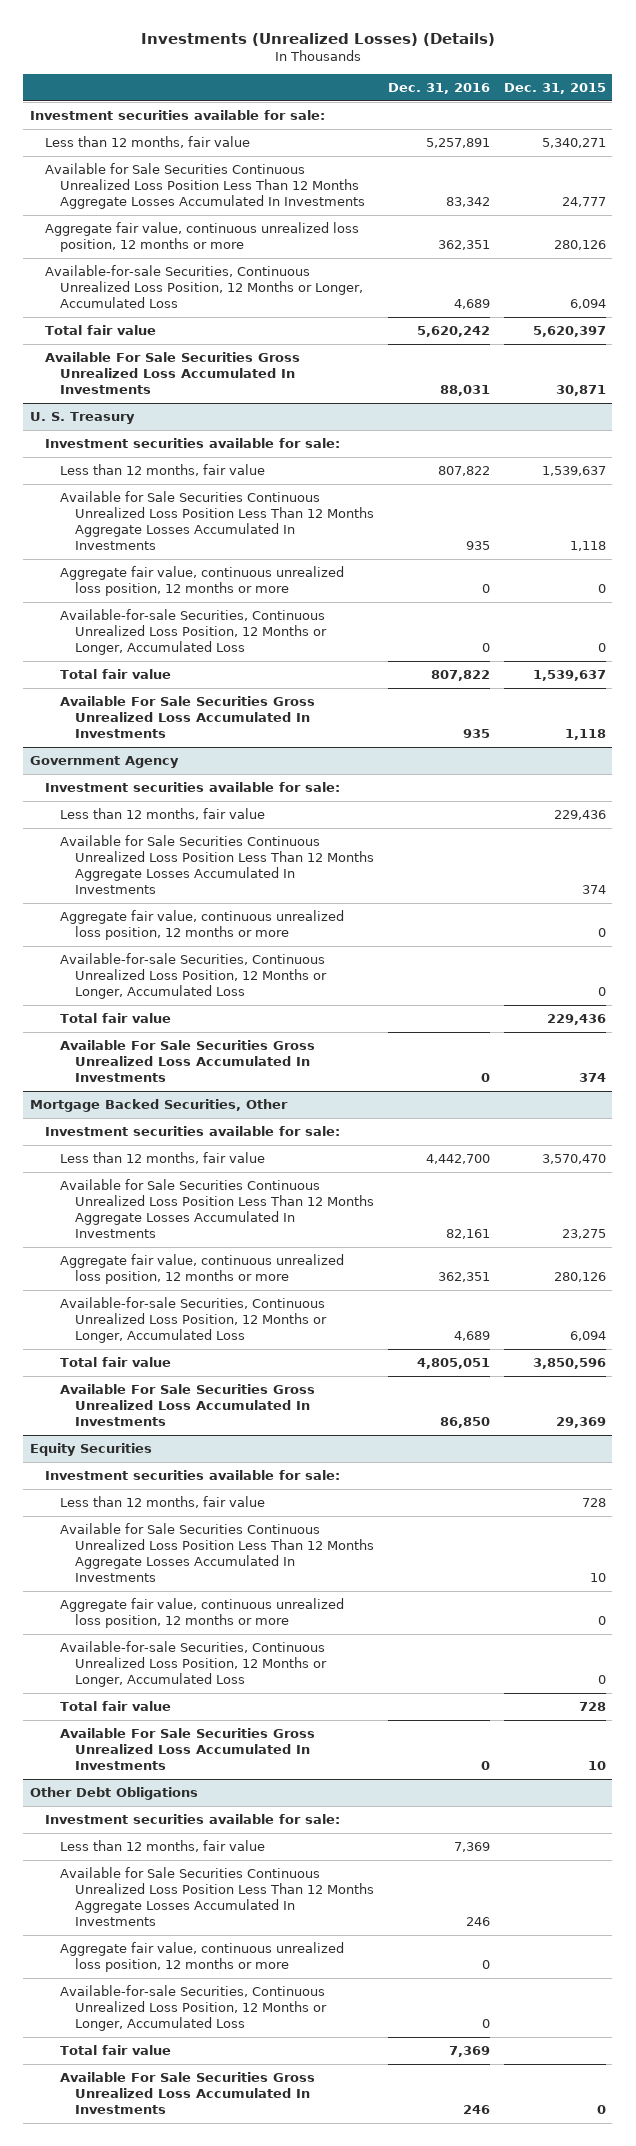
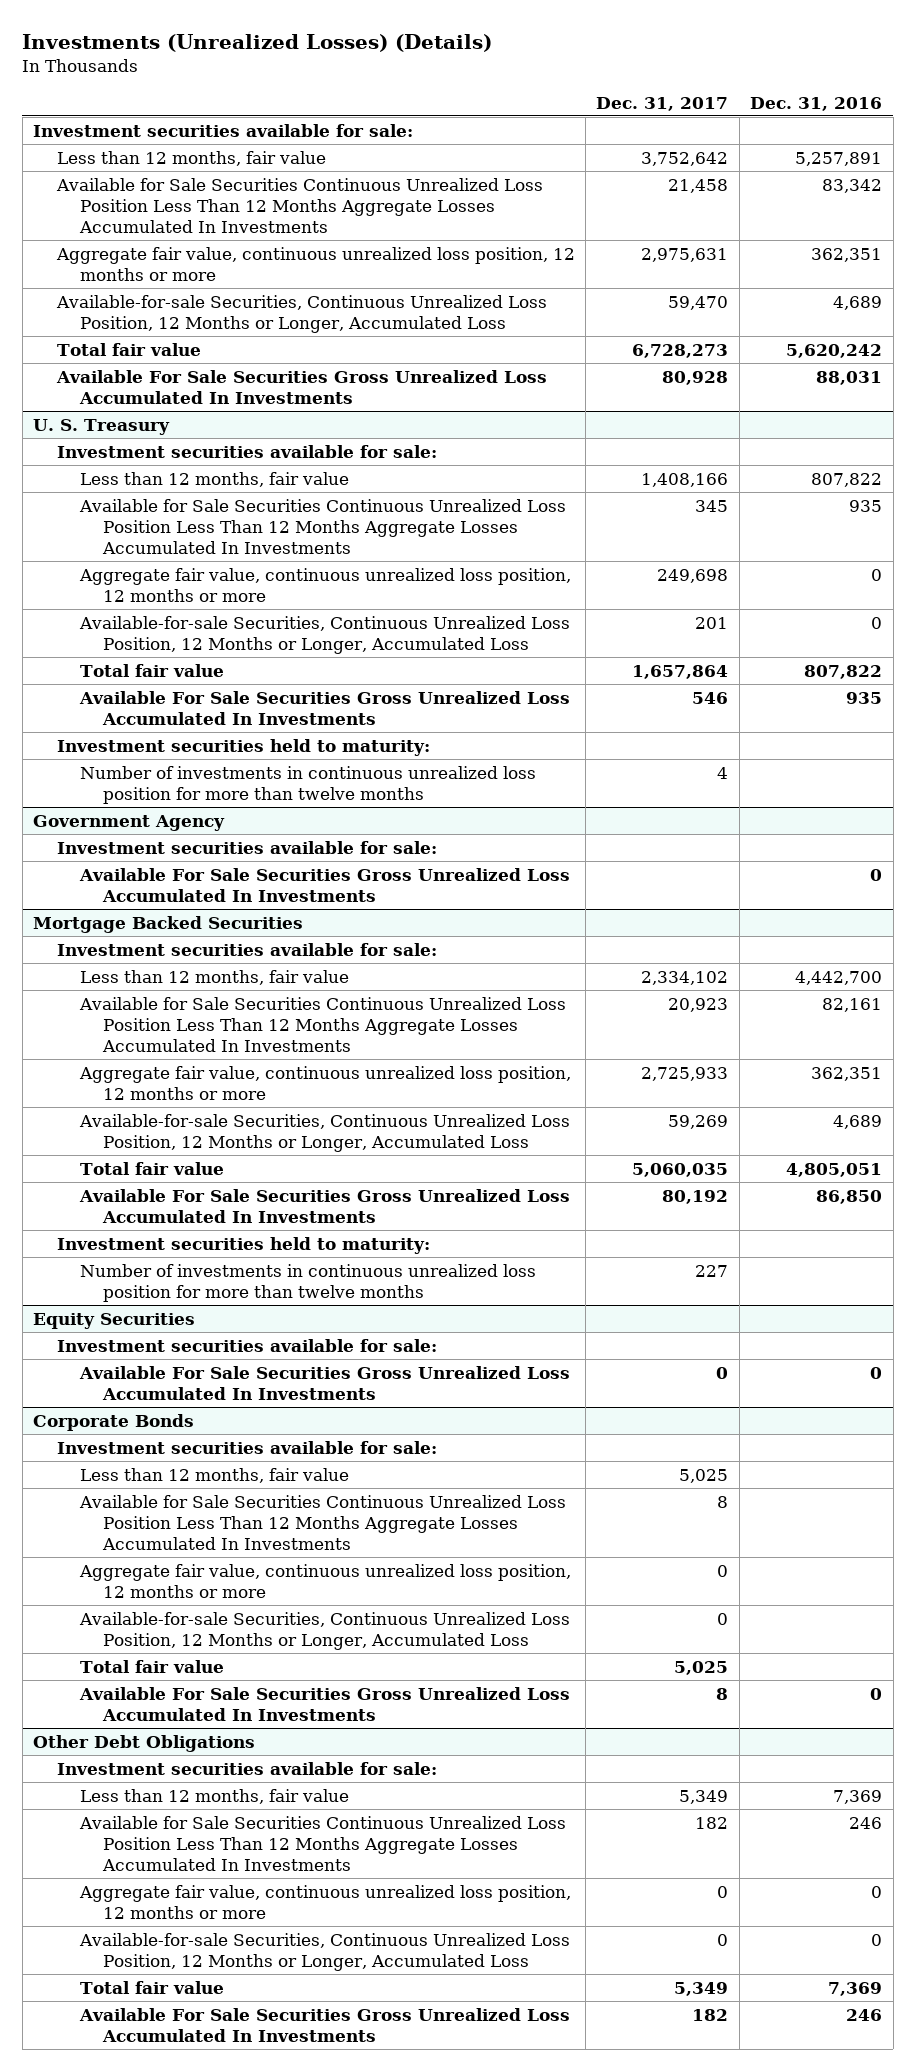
[503,83,606,95] Dec. 31, 2015 -> none
none -> [596,96,729,111] Dec. 31, 2017
none -> [56,738,430,756] Investment securities held to maturity:
none -> [79,765,536,804] Number of investments in continuous unrealized loss position for more than twelve months
[60,807,266,820] Less than 12 months, fair value -> none
[60,834,375,895] Available for Sale Securities Continuous Unrealized Loss Position Less Than 12 Months Aggregate Losses Accumulated In Investments -> none
[60,909,345,941] Aggregate fair value, continuous unrealized loss position, 12 months or more -> none
[60,952,328,1000] Available-for-sale Securities, Continuous Unrealized Loss Position, 12 Months or Longer, Accumulated Loss -> none
[60,1012,172,1023] Total fair value -> none
[30,1098,289,1112] Mortgage Backed Securities, Other -> [33,915,304,933] Mortgage Backed Securities
none -> [56,1236,430,1254] Investment securities held to maturity:
none -> [79,1263,536,1302] Number of investments in continuous unrealized loss position for more than twelve months
none -> [78,1365,570,1400] Available For Sale Securities Gross Unrealized Loss Accumulated In Investments
none -> [33,1413,195,1431] Corporate Bonds
none -> [56,1440,437,1454] Investment securities available for sale:

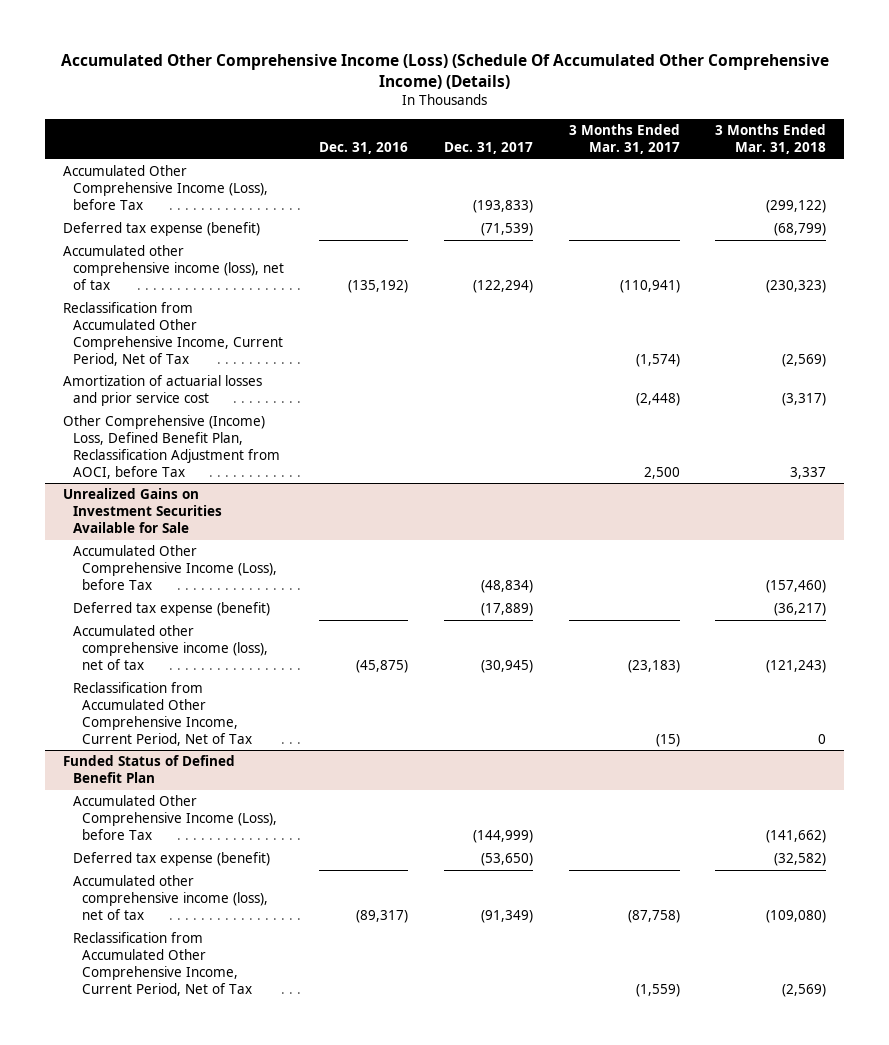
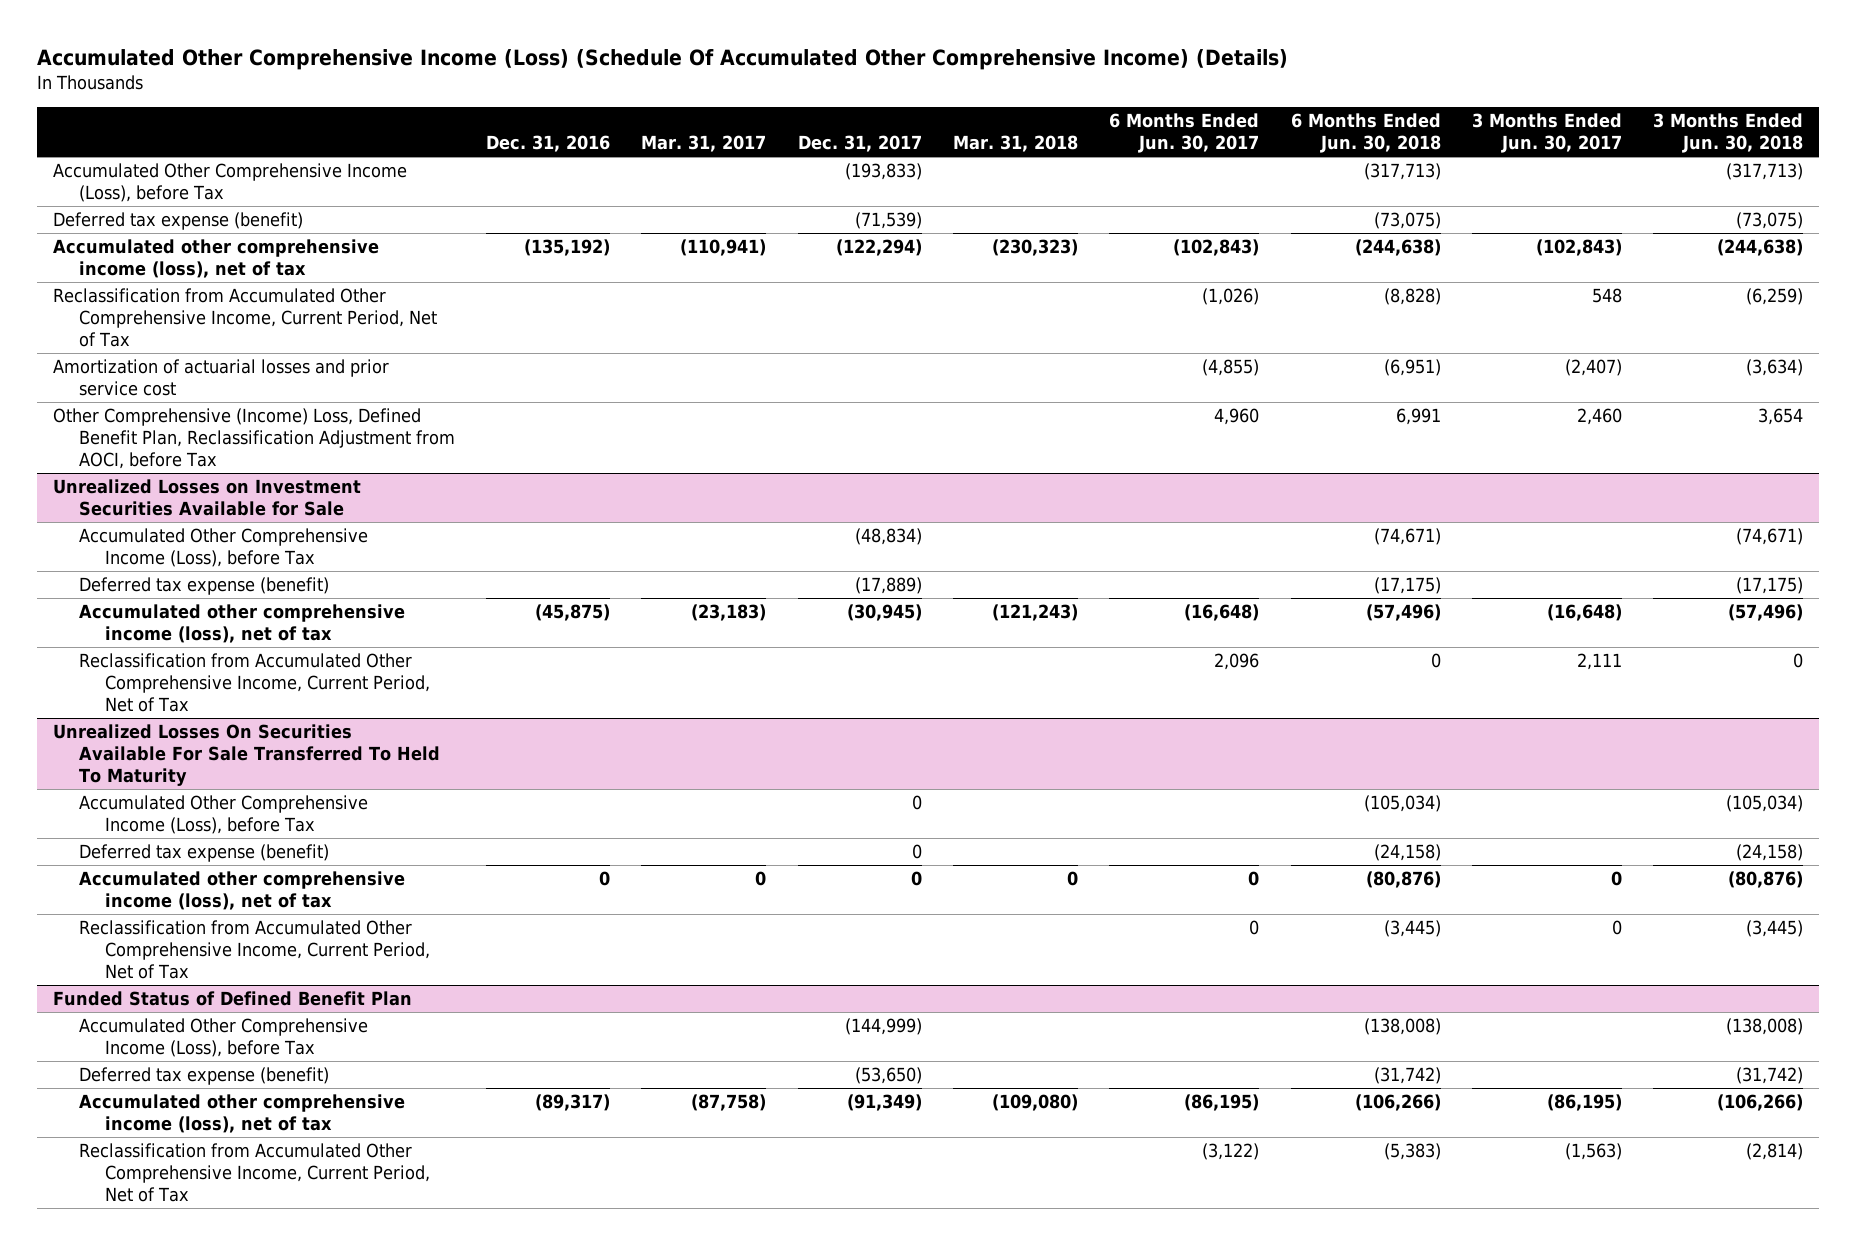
[568,124,680,155] 3 Months Ended Mar. 31, 2017 -> none
[715,124,827,155] 3 Months Ended Mar. 31, 2018 -> none
none -> [641,134,767,152] Mar. 31, 2017
none -> [952,134,1078,152] Mar. 31, 2018
none -> [1109,113,1260,153] 6 Months Ended Jun. 30, 2017
none -> [1290,113,1441,153] 6 Months Ended Jun. 30, 2018
none -> [1471,113,1622,153] 3 Months Ended Jun. 30, 2017
none -> [1653,113,1804,153] 3 Months Ended Jun. 30, 2018
[63,488,222,533] Unrealized Gains on Investment Securities Available for Sale -> [52,479,361,517] Unrealized Losses on Investment Securities Available for Sale
none -> [52,724,440,786] Unrealized Losses On Securities Available For Sale Transferred To Held To Maturity
none -> [78,795,368,835] Accumulated Other Comprehensive Income (Loss), before Tax
none -> [78,844,329,863] Deferred tax expense (benefit)
none -> [78,871,405,911] Accumulated other comprehensive income (loss), net of tax
none -> [78,920,430,979] Reclassification from Accumulated Other Comprehensive Income, Current Period, Net of Tax

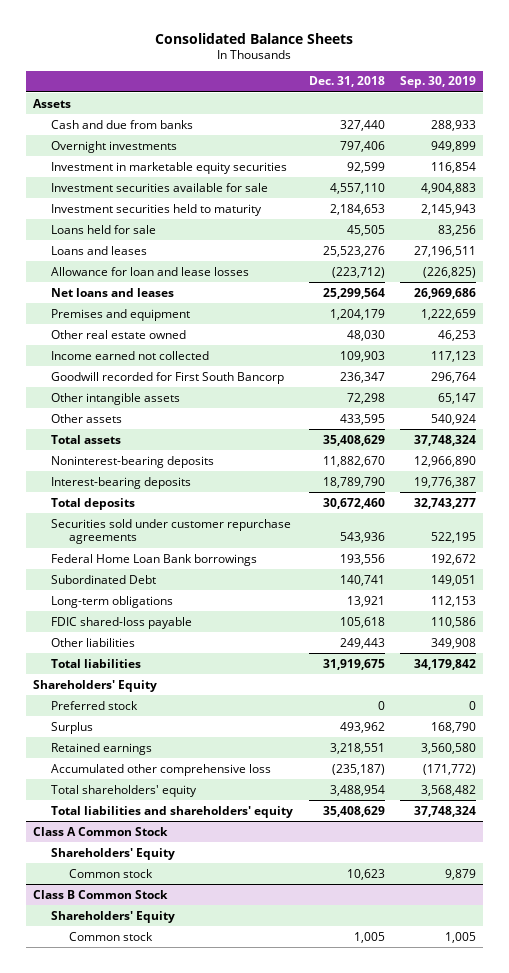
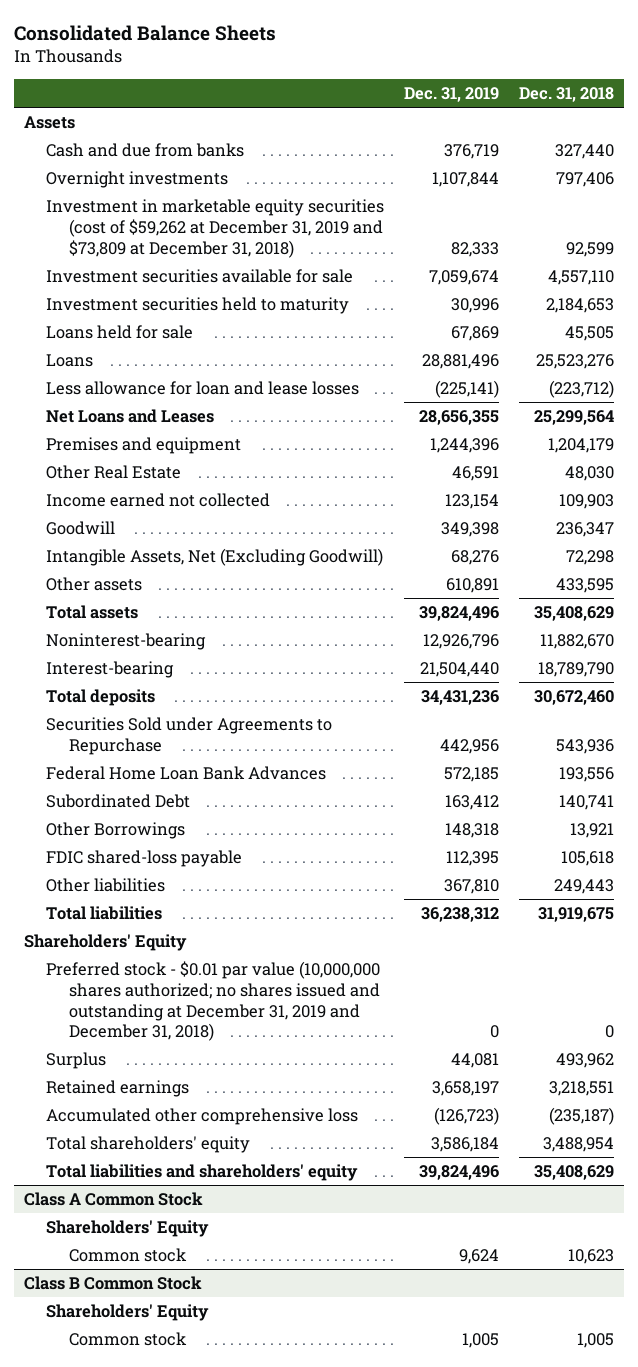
[399,76,476,89] Sep. 30, 2019 -> none
none -> [404,87,500,103] Dec. 31, 2019
[51,161,288,174] Investment in marketable equity securities -> [46,199,385,258] Investment in marketable equity securities (cost of $59,262 at December 31, 2019 and $73,809 at December 31, 2018)
[51,245,148,255] Loans and leases -> [46,354,94,368] Loans
[51,266,250,276] Allowance for loan and lease losses -> [46,381,360,396] Less allowance for loan and lease losses
[51,287,175,297] Net loans and leases -> [46,409,215,424] Net Loans and Leases
[51,329,187,339] Other real estate owned -> [46,465,182,480] Other Real Estate
[51,371,285,384] Goodwill recorded for First South Bancorp -> [46,521,116,536] Goodwill
[51,392,181,405] Other intangible assets -> [46,548,384,567] Intangible Assets, Net (Excluding Goodwill)
[51,455,215,468] Noninterest-bearing deposits -> [46,633,207,651] Noninterest-bearing
[51,476,192,489] Interest-bearing deposits -> [46,661,175,679] Interest-bearing
[51,518,292,545] Securities sold under customer repurchase agreements -> [46,717,333,755] Securities Sold under Agreements to Repurchase
[51,553,258,566] Federal Home Loan Bank borrowings -> [46,766,327,781] Federal Home Loan Bank Advances
[51,595,174,608] Long-term obligations -> [46,822,186,840] Other Borrowings
[51,700,139,710] Preferred stock -> [46,961,381,1042] Preferred stock - $0.01 par value (10,000,000 shares authorized; no shares issued and outstanding at December 31, 2019 and December 31, 2018)

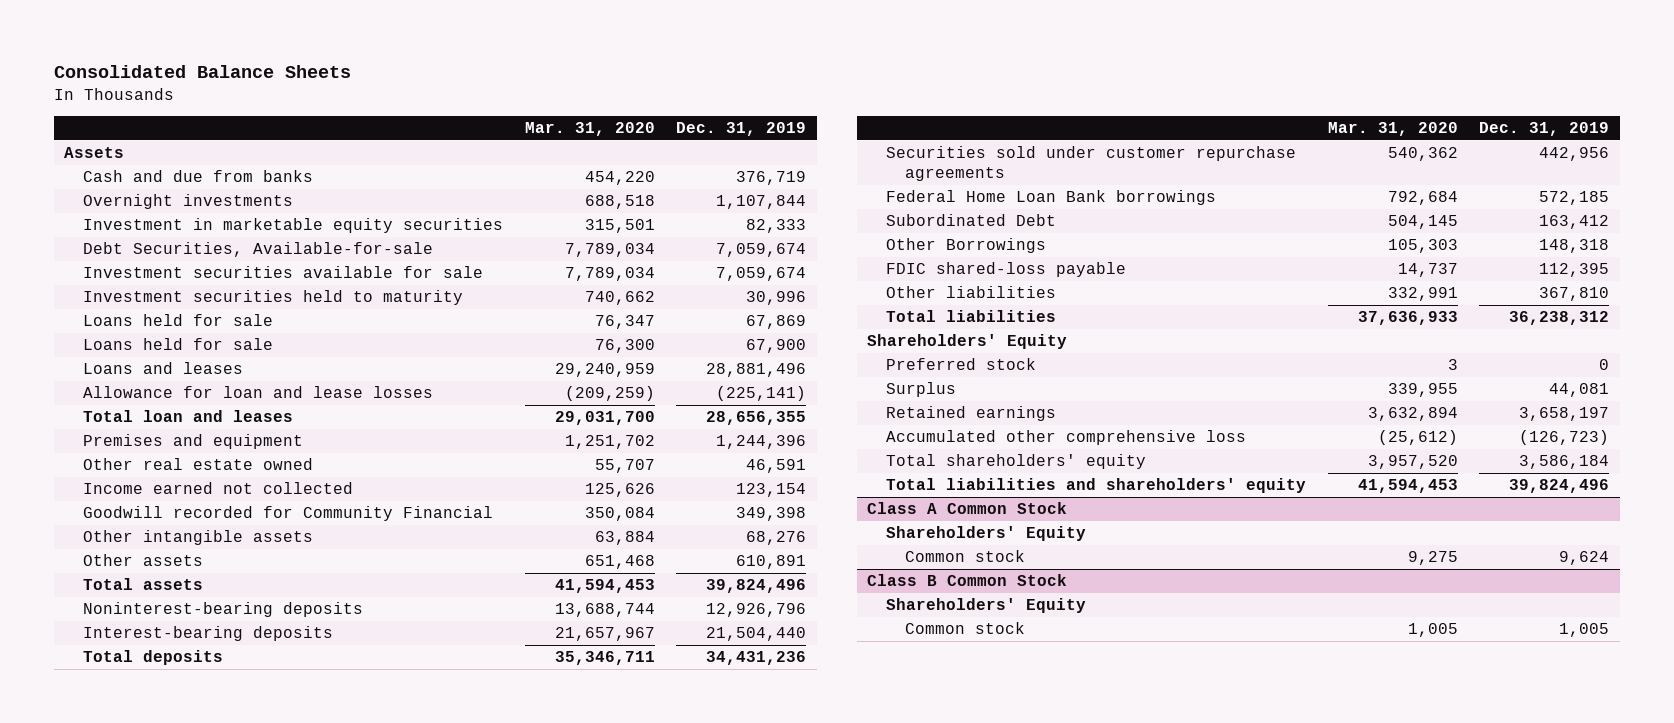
[519,87,615,103] Dec. 31, 2018 -> none
none -> [524,122,655,137] Mar. 31, 2020
[46,199,385,258] Investment in marketable equity securities (cost of $59,262 at December 31, 2019 and $73,809 at December 31, 2018) -> [83,218,504,234] Investment in marketable equity securities
none -> [83,242,434,258] Debt Securities, Available-for-sale
none -> [83,338,274,351] Loans held for sale
[46,354,94,368] Loans -> [83,362,244,375] Loans and leases
[46,381,360,396] Less allowance for loan and lease losses -> [83,386,434,399] Allowance for loan and lease losses
[46,409,215,424] Net Loans and Leases -> [83,410,294,423] Total loan and leases
[46,465,182,480] Other Real Estate -> [83,458,314,471] Other real estate owned
[46,521,116,536] Goodwill -> [83,506,494,522] Goodwill recorded for Community Financial
[46,548,384,567] Intangible Assets, Net (Excluding Goodwill) -> [83,530,314,546] Other intangible assets
[46,633,207,651] Noninterest-bearing -> [83,602,364,618] Noninterest-bearing deposits
[46,661,175,679] Interest-bearing -> [83,626,334,642] Interest-bearing deposits
[46,717,333,755] Securities Sold under Agreements to Repurchase -> [886,146,1297,181] Securities sold under customer repurchase agreements
[46,766,327,781] Federal Home Loan Bank Advances -> [886,190,1217,206] Federal Home Loan Bank borrowings
[46,961,381,1042] Preferred stock - $0.01 par value (10,000,000 shares authorized; no shares issued and outstanding at December 31, 2019 and December 31, 2018) -> [886,358,1037,371] Preferred stock

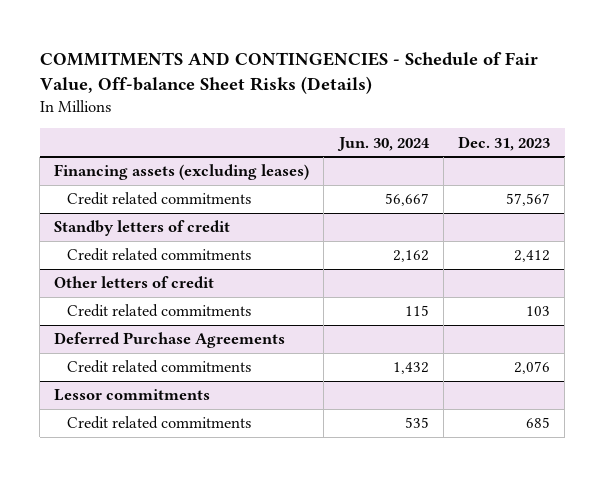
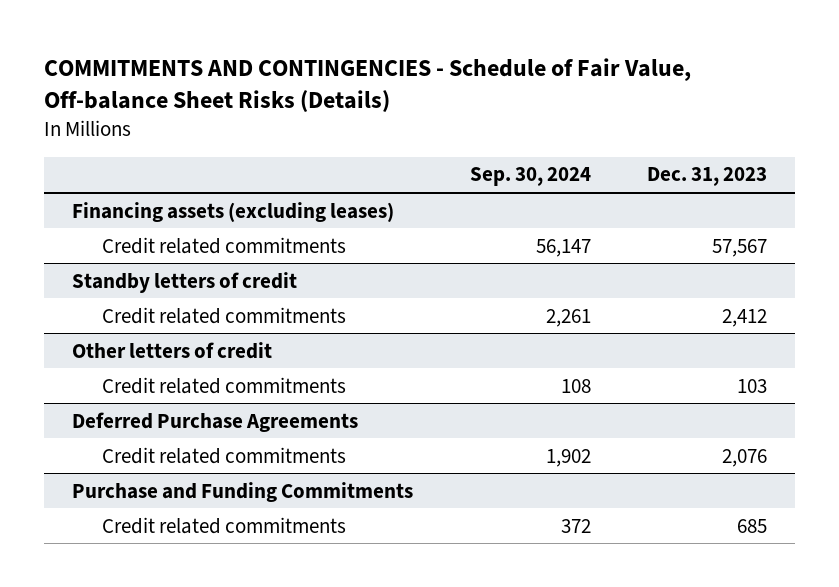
[336,136,430,151] Jun. 30, 2024 -> none
none -> [469,167,591,187] Sep. 30, 2024
[54,389,211,402] Lessor commitments -> [71,481,413,502] Purchase and Funding Commitments

